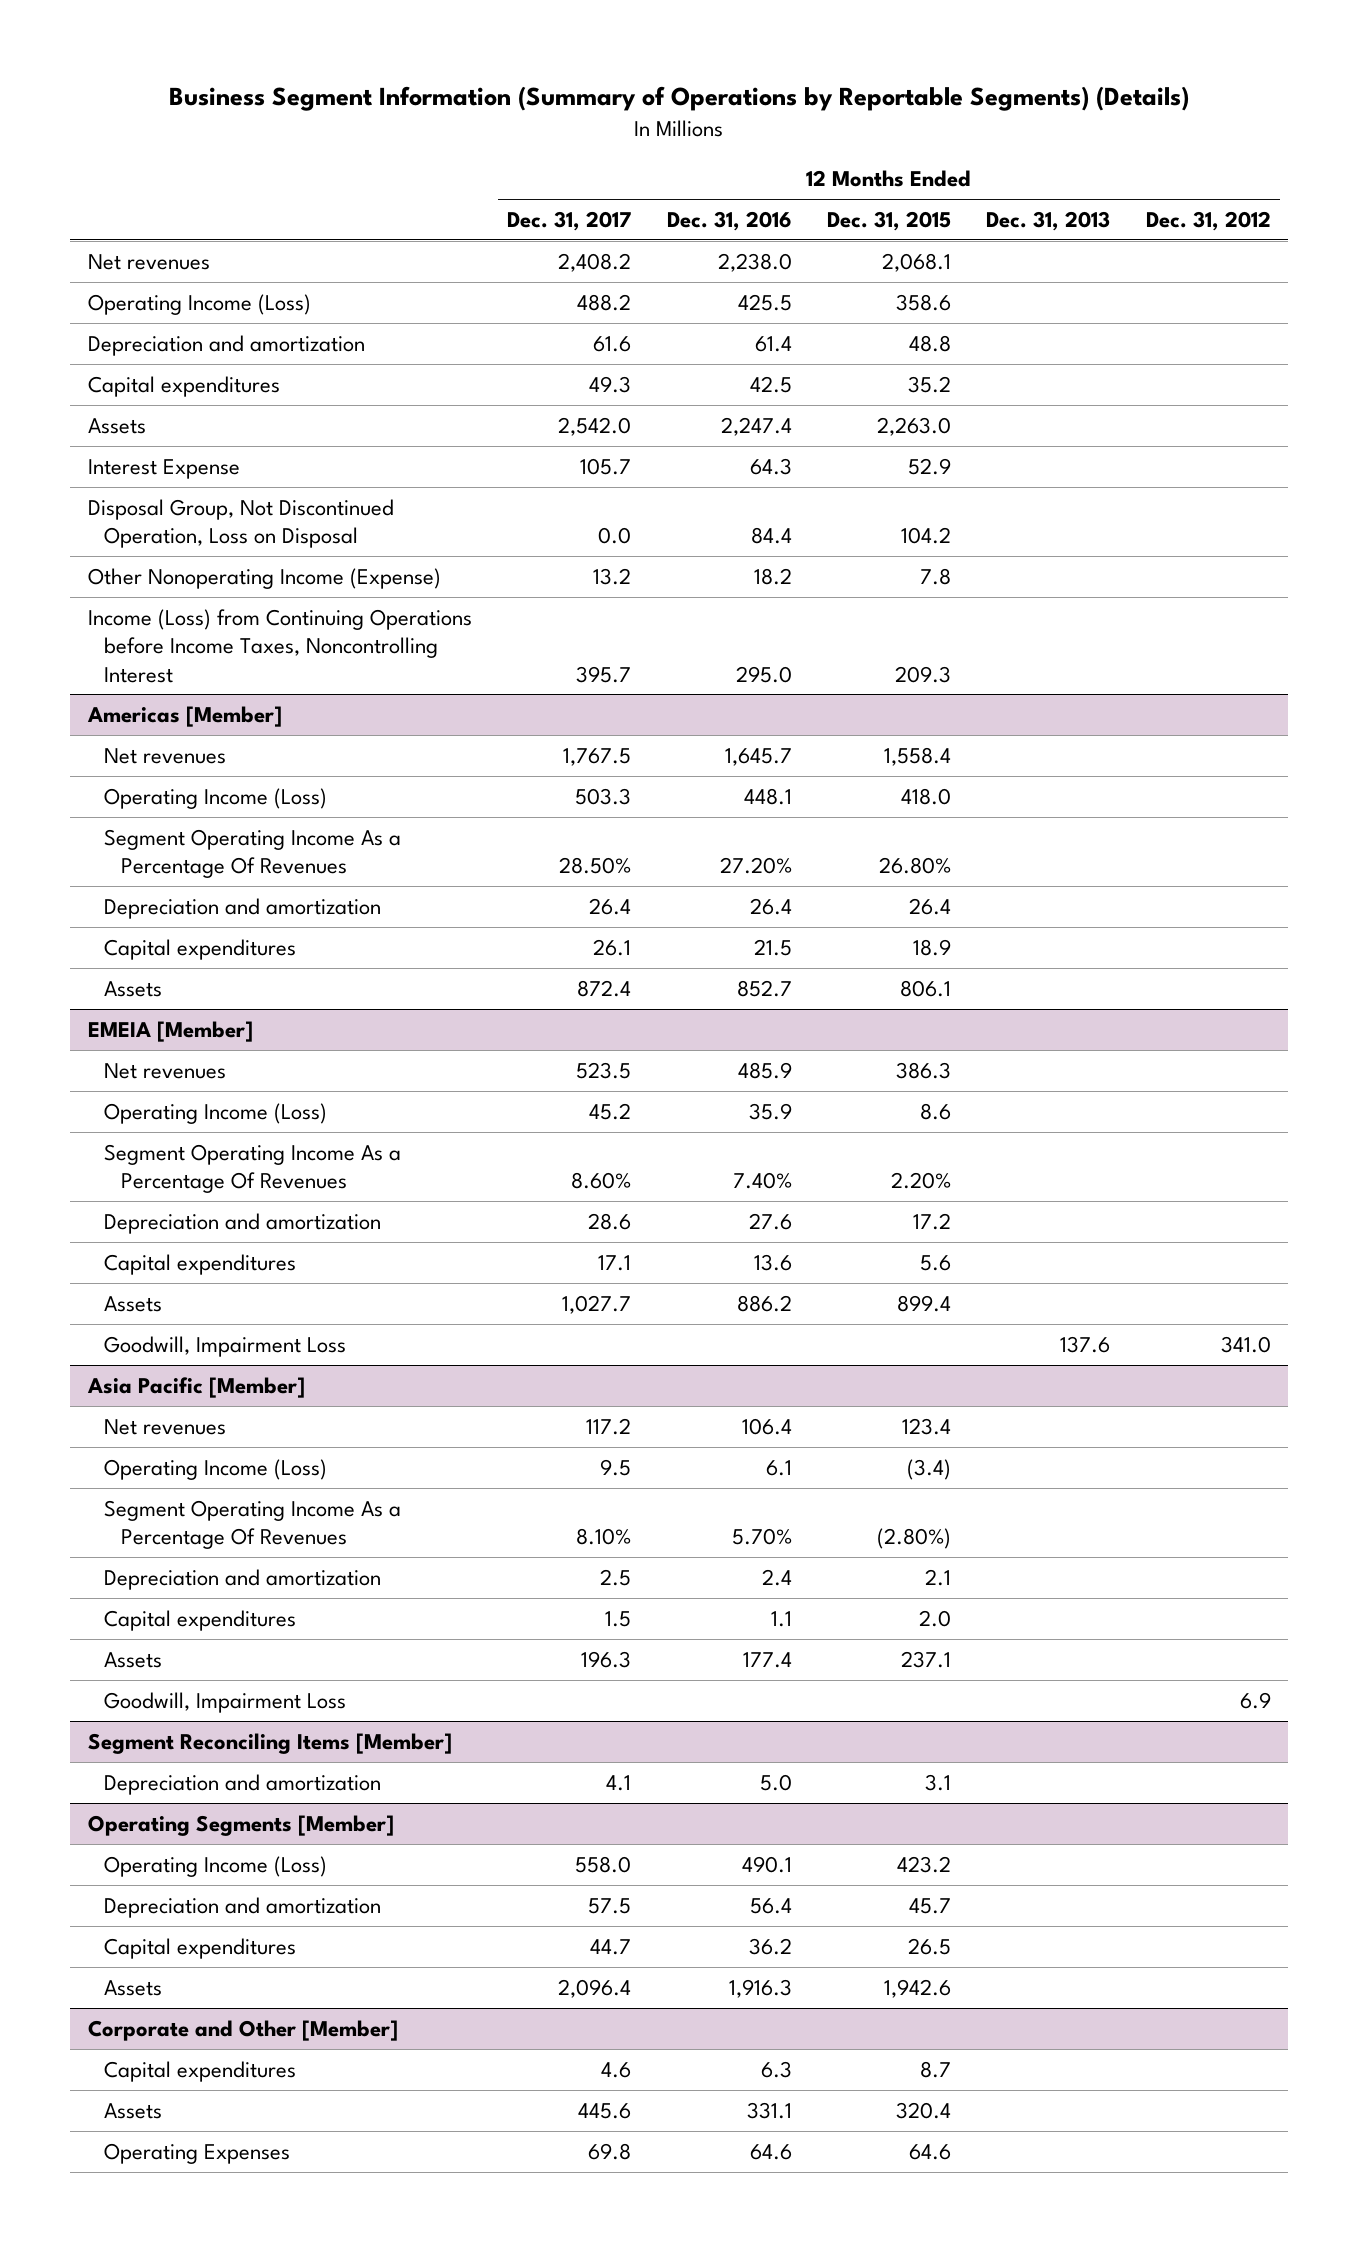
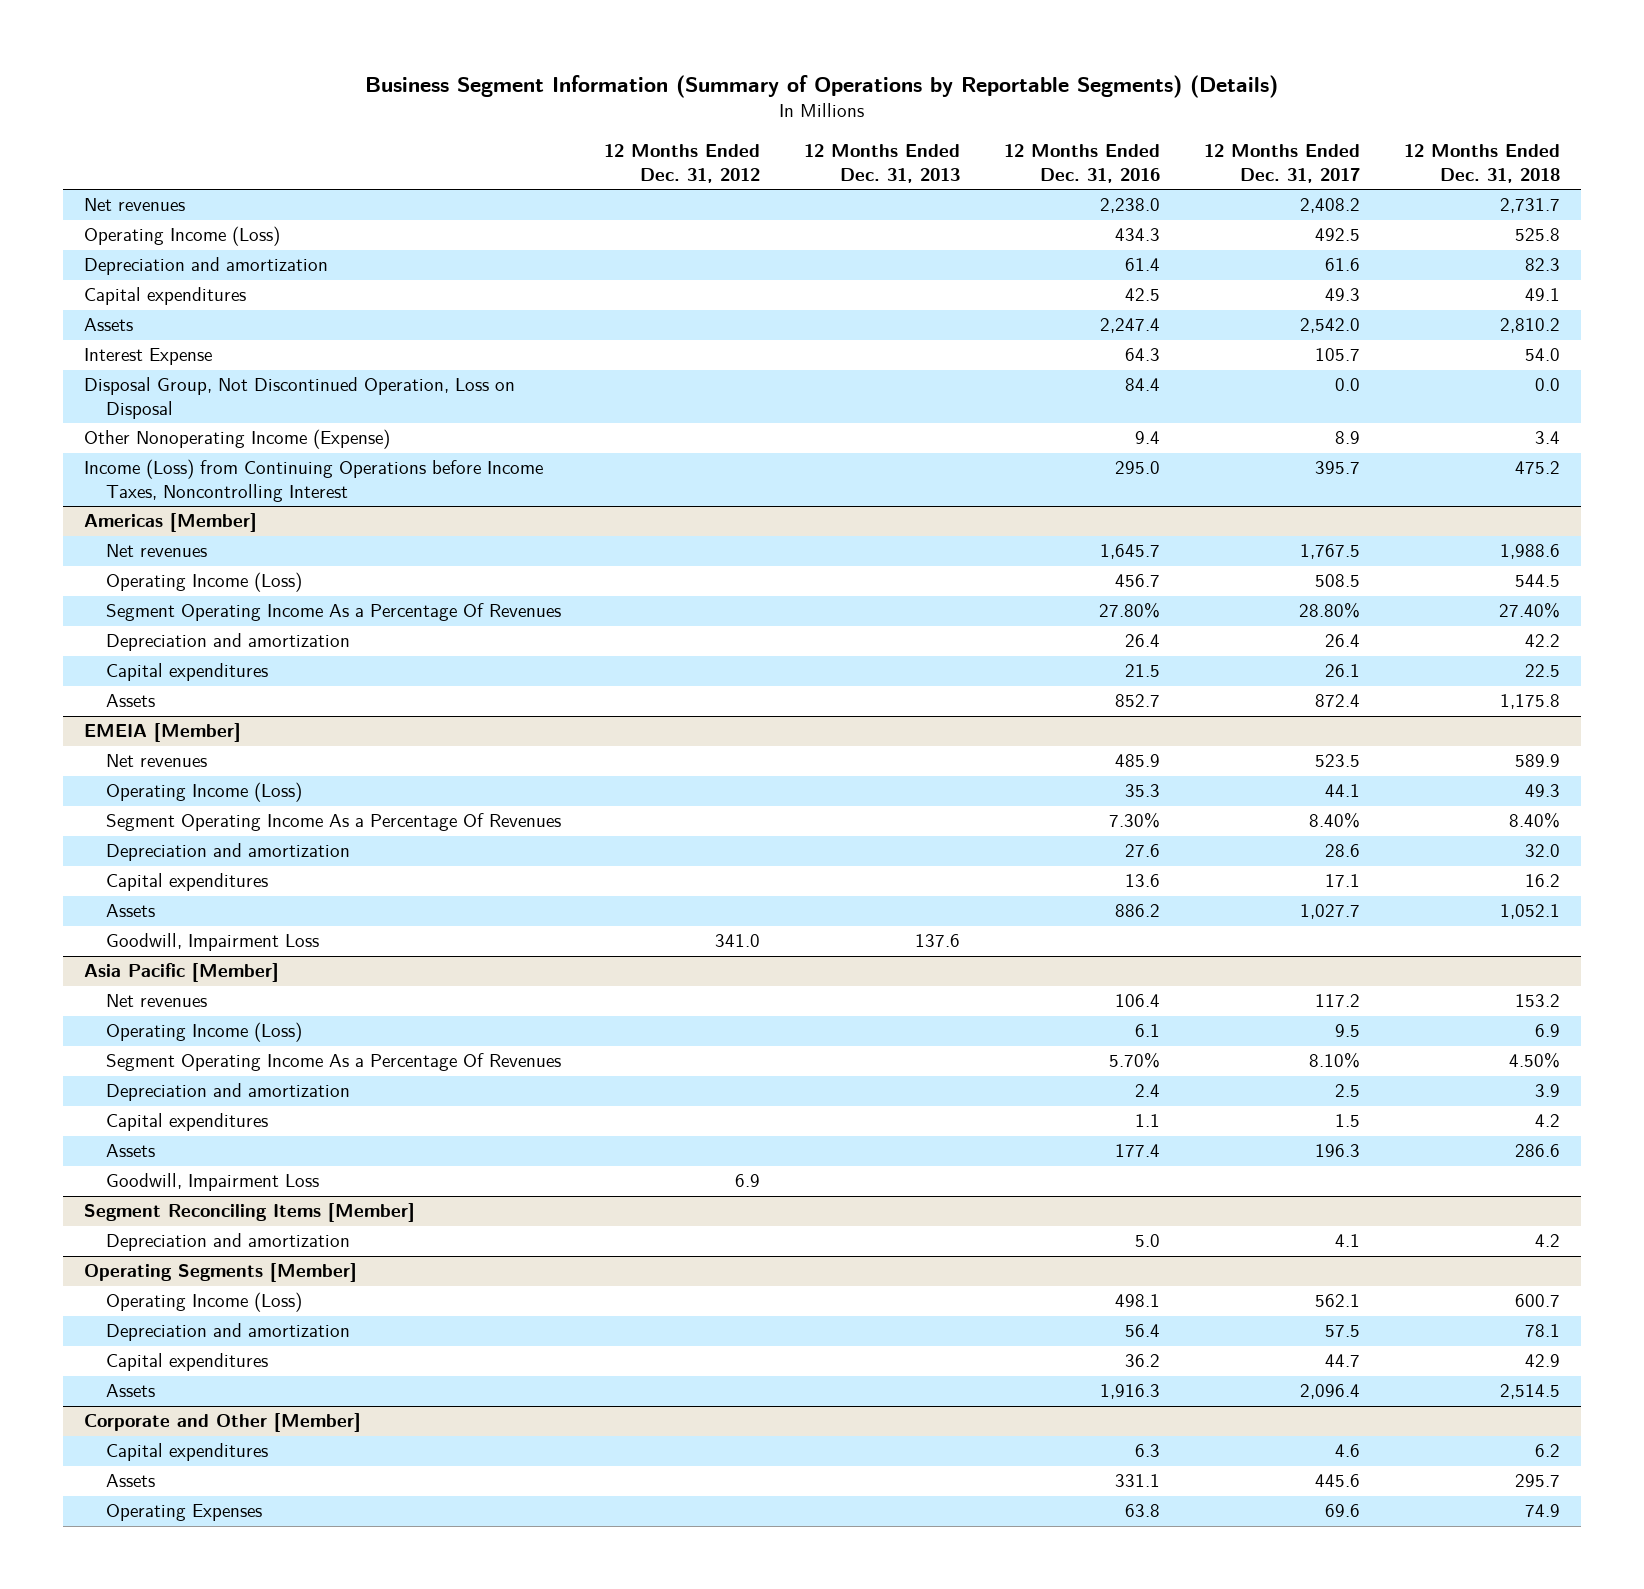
[826,210,951,231] Dec. 31, 2015 -> none
none -> [1403,144,1560,184] 12 Months Ended Dec. 31, 2018
[577,293,632,311] 488.2 -> [1314,228,1360,242] 492.5
[737,293,792,311] 425.5 -> [1115,228,1161,242] 434.3
[593,567,632,585] 13.2 -> [1334,431,1360,445] 8.9
[753,567,792,585] 18.2 -> [1135,431,1161,445] 9.4
[575,787,632,805] 503.3 -> [1314,574,1360,588] 508.5
[743,787,792,805] 448.1 -> [1115,574,1161,588] 456.7
[559,857,632,875] 28.50% -> [1298,602,1360,619] 28.80%
[719,857,792,875] 27.20% -> [1099,602,1161,619] 27.80%
[589,1102,632,1120] 45.2 -> [1324,784,1360,798] 44.1
[748,1102,792,1120] 35.9 -> [1125,784,1161,798] 35.3
[571,1172,632,1190] 8.60% -> [1308,812,1360,829] 8.40%
[732,1172,792,1190] 7.40% -> [1109,812,1161,829] 7.30%
[575,1855,632,1873] 558.0 -> [1314,1294,1360,1308] 562.1
[741,1855,792,1873] 490.1 -> [1115,1294,1161,1308] 498.1
[588,2142,632,2160] 69.8 -> [1324,1504,1360,1518] 69.6
[749,2143,792,2160] 64.6 -> [1125,1504,1161,1518] 63.8

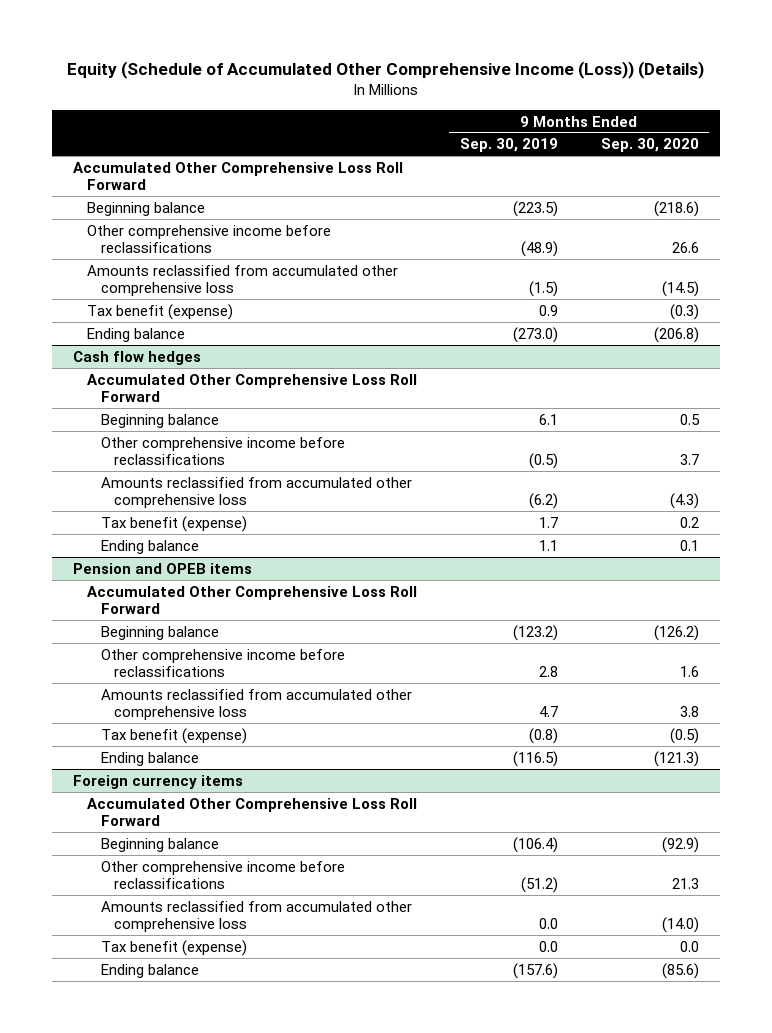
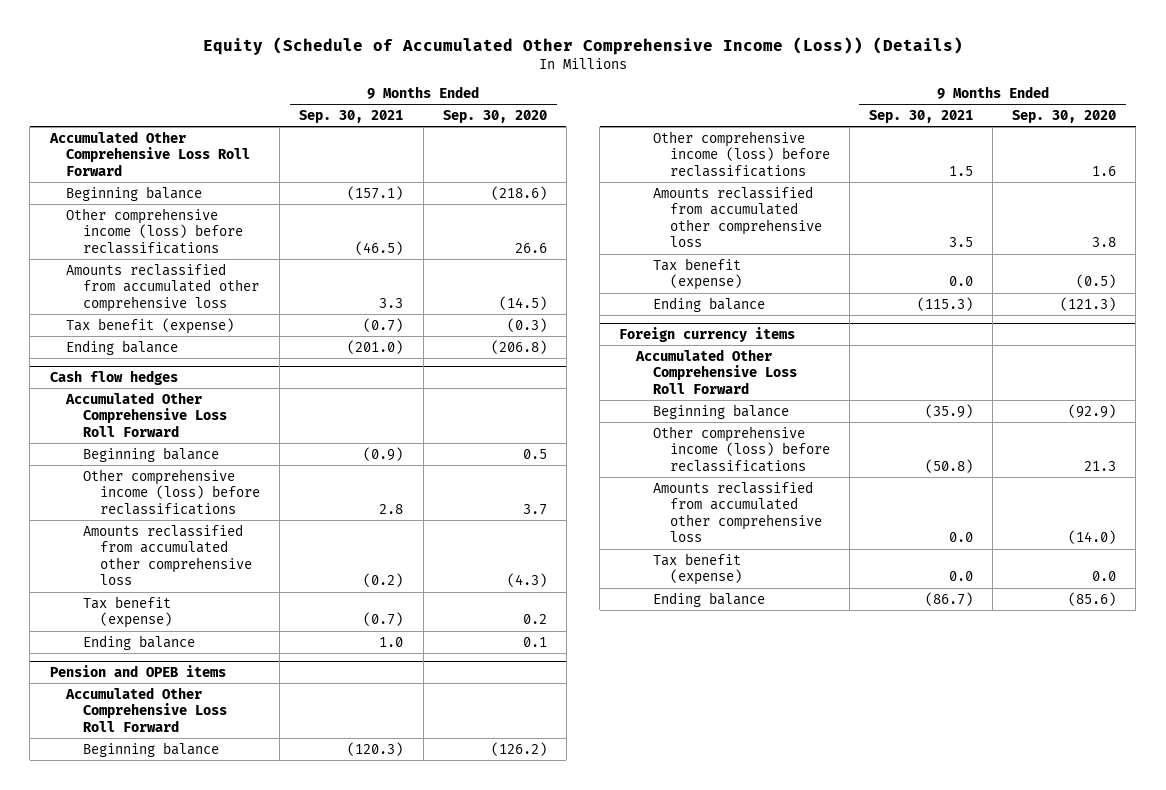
[459,138,558,153] Sep. 30, 2019 -> none
none -> [299,109,404,123] Sep. 30, 2021
[86,224,331,254] Other comprehensive income before reclassifications -> [66,207,244,254] Other comprehensive income (loss) before reclassifications
[100,436,345,466] Other comprehensive income before reclassifications -> [83,468,261,515] Other comprehensive income (loss) before reclassifications
[100,648,345,678] Other comprehensive income before reclassifications -> [653,130,830,177] Other comprehensive income (loss) before reclassifications
[100,860,345,890] Other comprehensive income before reclassifications -> [653,425,830,472] Other comprehensive income (loss) before reclassifications

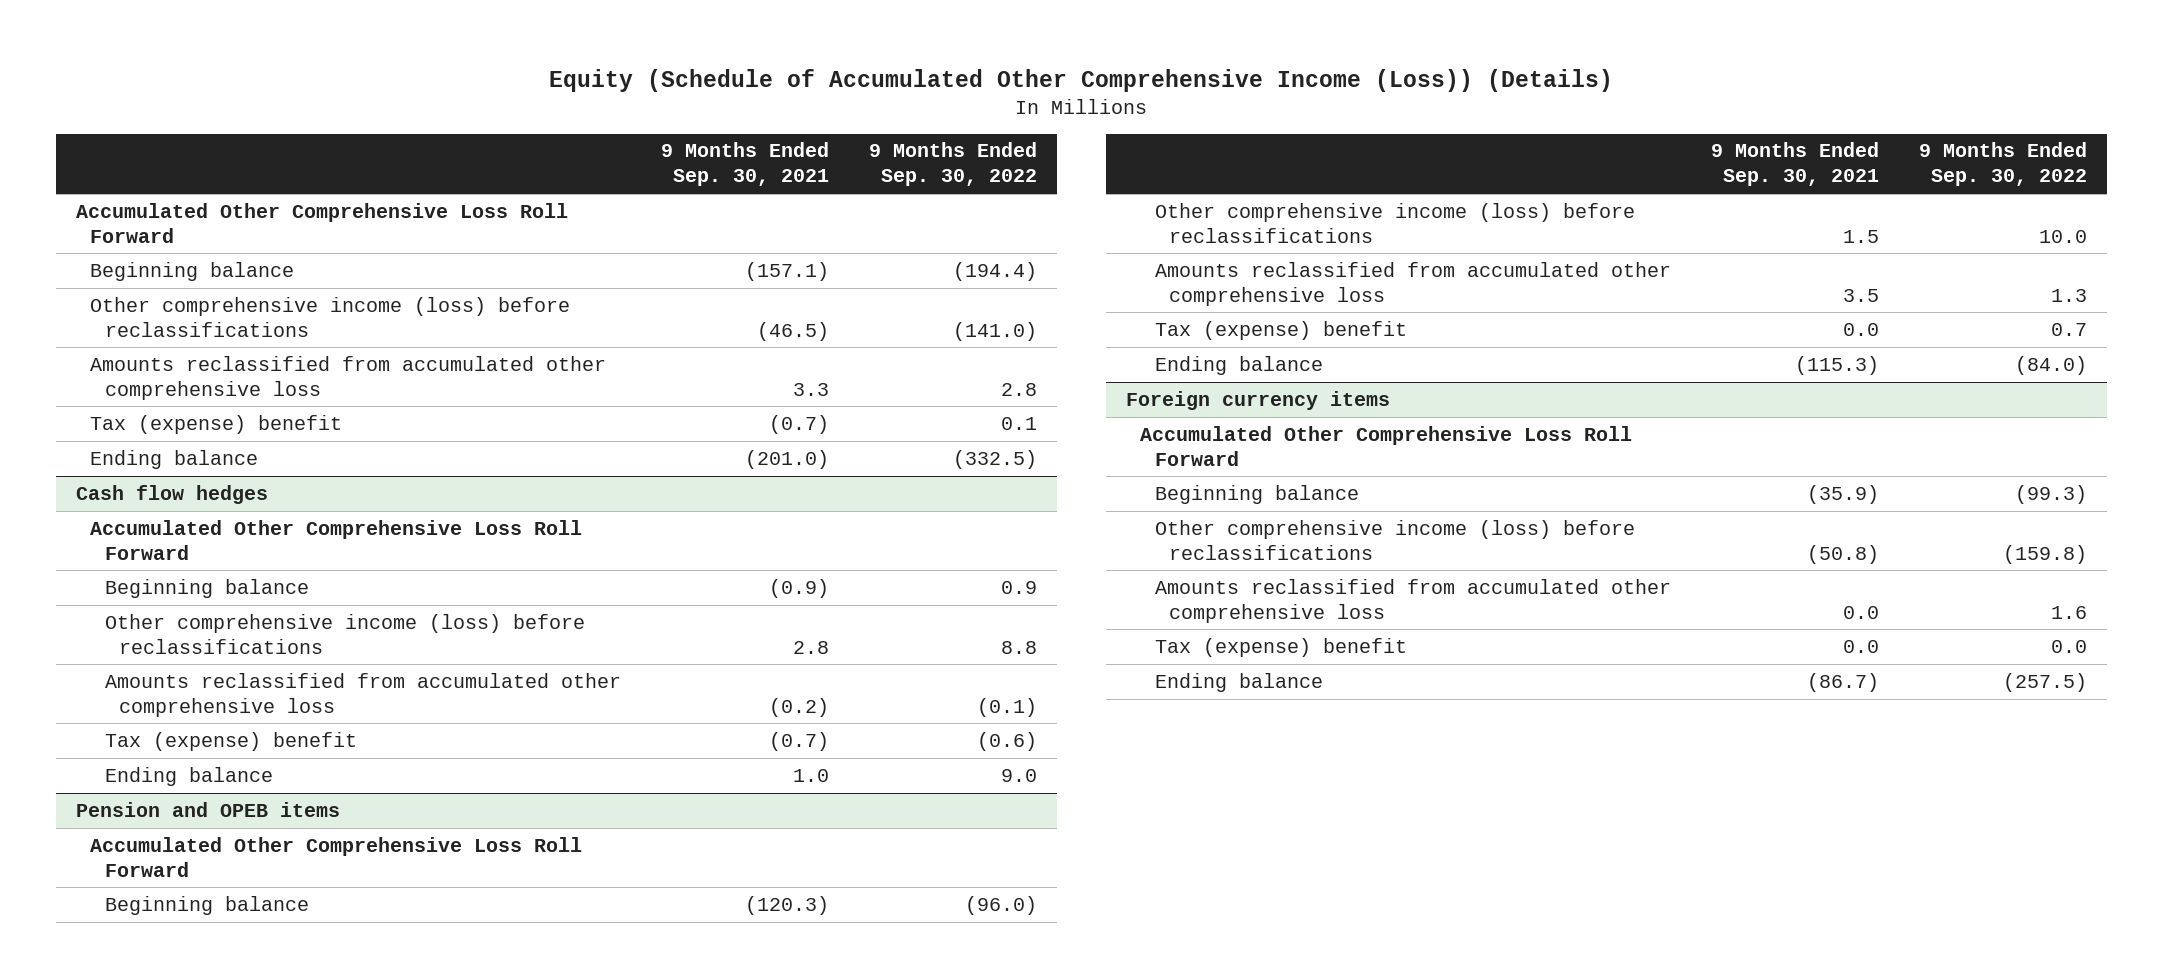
[442,109,547,123] Sep. 30, 2020 -> none
none -> [868,142,1037,187] 9 Months Ended Sep. 30, 2022
[66,317,235,334] Tax benefit (expense) -> [90,414,343,434] Tax (expense) benefit
[83,595,173,629] Tax benefit (expense) -> [104,731,357,751] Tax (expense) benefit
[653,257,742,291] Tax benefit (expense) -> [1154,320,1407,340] Tax (expense) benefit
[653,552,742,586] Tax benefit (expense) -> [1154,637,1407,657] Tax (expense) benefit

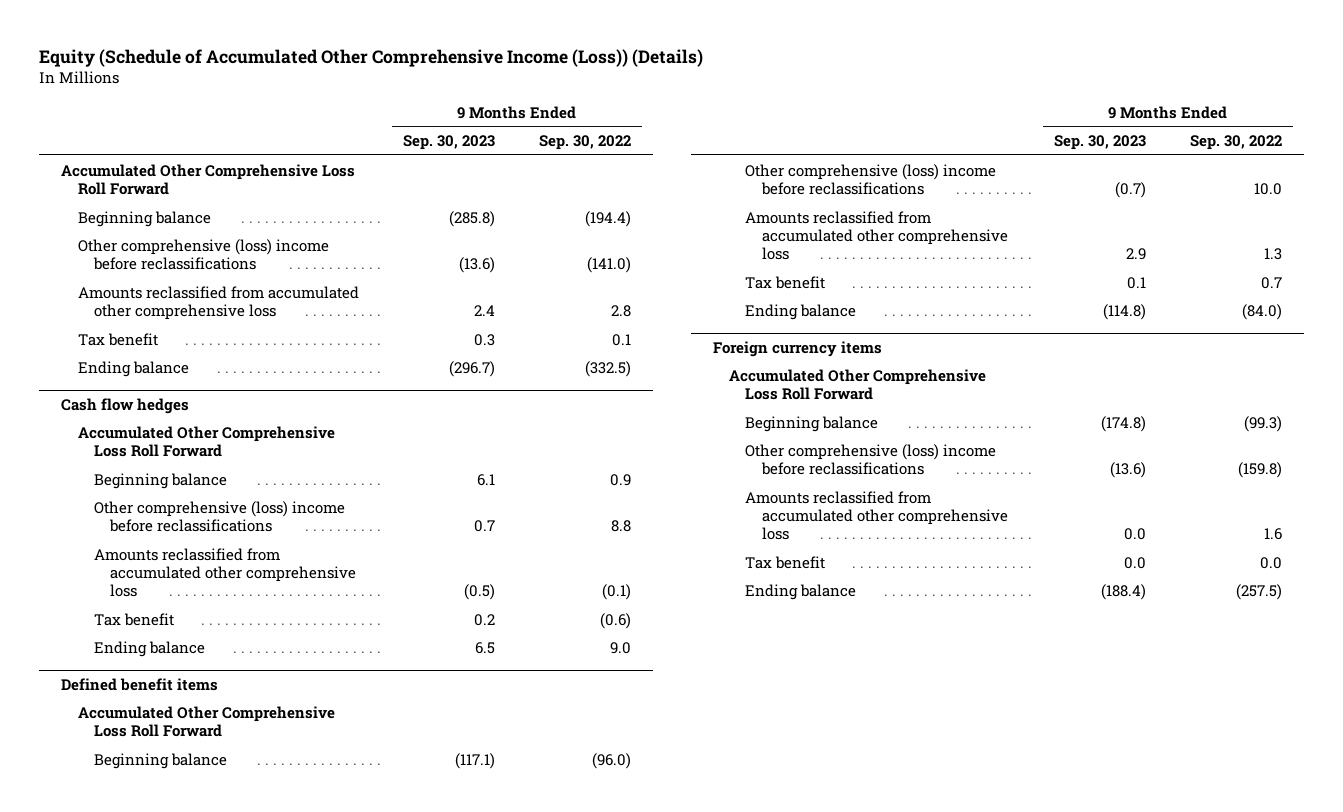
[660,142,829,187] 9 Months Ended Sep. 30, 2021 -> none
none -> [402,135,495,151] Sep. 30, 2023
[90,296,571,337] Other comprehensive income (loss) before reclassifications -> [77,238,329,270] Other comprehensive (loss) income before reclassifications
[90,414,343,434] Tax (expense) benefit -> [77,332,158,346] Tax benefit
[104,613,585,654] Other comprehensive income (loss) before reclassifications -> [94,500,346,532] Other comprehensive (loss) income before reclassifications
[104,731,357,751] Tax (expense) benefit -> [94,612,175,626] Tax benefit
[76,801,341,817] Pension and OPEB items -> [61,677,219,691] Defined benefit items
[1154,202,1635,243] Other comprehensive income (loss) before reclassifications -> [745,163,997,195] Other comprehensive (loss) income before reclassifications
[1154,320,1407,340] Tax (expense) benefit -> [745,275,826,289] Tax benefit
[1154,519,1635,560] Other comprehensive income (loss) before reclassifications -> [745,443,997,475] Other comprehensive (loss) income before reclassifications
[1154,637,1407,657] Tax (expense) benefit -> [745,555,826,569] Tax benefit

